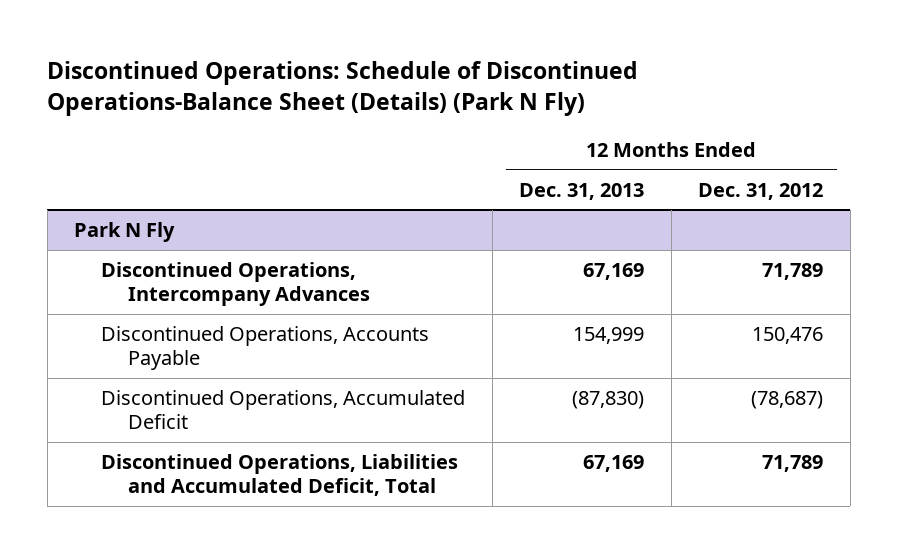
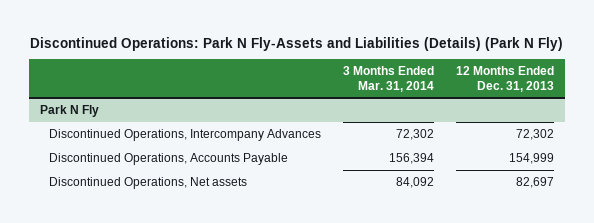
[47,60,639,116] Discontinued Operations: Schedule of Discontinued Operations-Balance Sheet (Details) (Park N Fly) -> [30,36,564,51] Discontinued Operations: Park N Fly-Assets and Liabilities (Details) (Park N Fly)
[698,182,824,200] Dec. 31, 2012 -> none
none -> [343,66,435,92] 3 Months Ended Mar. 31, 2014
[583,263,645,281] 67,169 -> [516,128,555,140] 72,302
[101,390,466,430] Discontinued Operations, Accumulated Deficit -> none
[101,454,459,497] Discontinued Operations, Liabilities and Accumulated Deficit, Total -> none
none -> [49,176,248,189] Discontinued Operations, Net assets

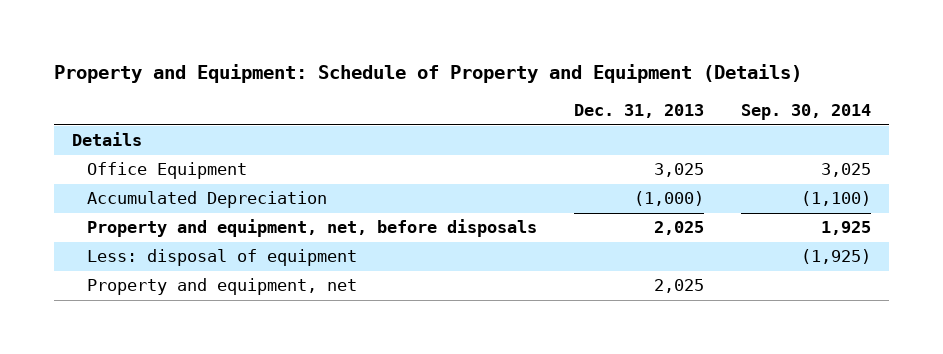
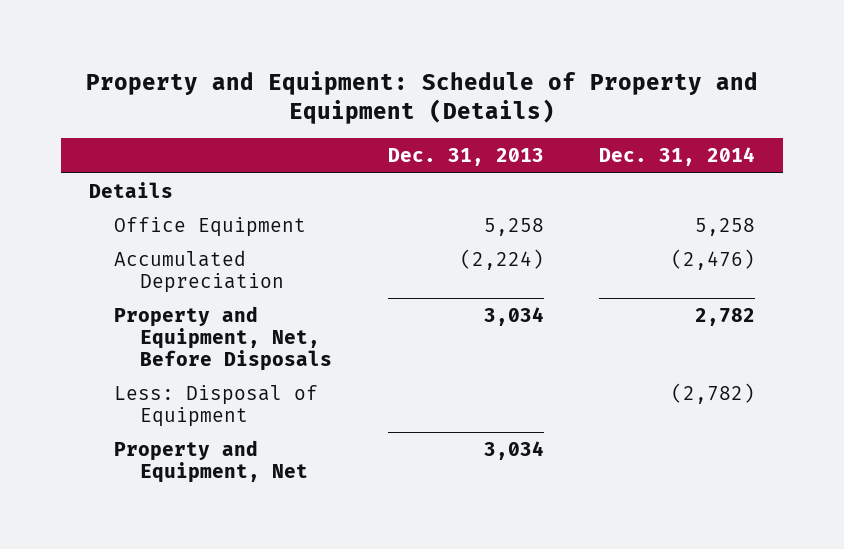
[740,104,871,121] Sep. 30, 2014 -> none
none -> [599,147,756,167] Dec. 31, 2014
[654,163,705,178] 3,025 -> [483,217,544,236] 5,258
[634,191,705,207] (1,000) -> [459,248,544,270] (2,224)
[87,219,538,238] Property and equipment, net, before disposals -> [114,305,332,371] Property and Equipment, Net, Before Disposals
[654,221,705,236] 2,025 -> [483,306,544,326] 3,034
[87,249,358,267] Less: disposal of equipment -> [114,384,319,427] Less: Disposal of Equipment
[87,278,358,296] Property and equipment, net -> [114,439,308,483] Property and Equipment, Net
[654,279,705,294] 2,025 -> [483,440,544,460] 3,034

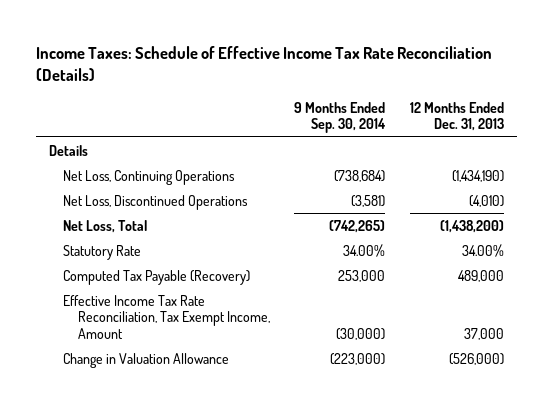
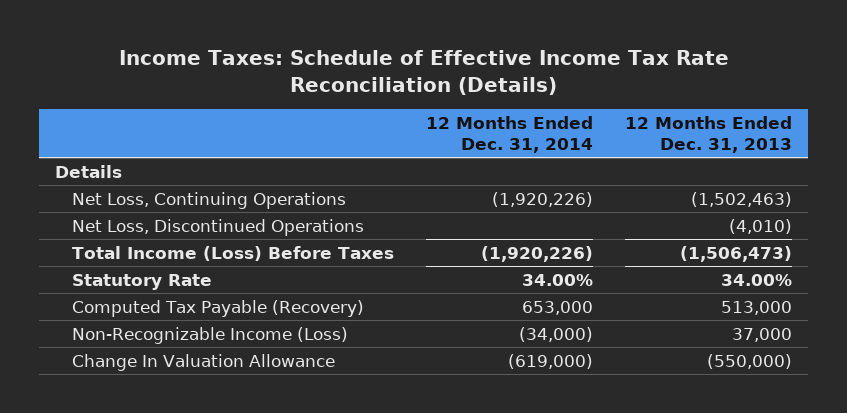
[294,101,387,134] 9 Months Ended Sep. 30, 2014 -> none
none -> [425,115,593,153] 12 Months Ended Dec. 31, 2014
[452,169,505,182] (1,434,190) -> [691,191,793,207] (1,502,463)
[63,219,148,233] Net Loss, Total -> none
none -> [71,245,394,261] Total Income (Loss) Before Taxes
[458,269,505,282] 489,000 -> [721,300,793,315] 513,000
[63,294,270,339] Effective Income Tax Rate Reconciliation, Tax Exempt Income, Amount -> [71,326,348,344] Non-Recognizable Income (Loss)
[63,352,230,368] Change in Valuation Allowance -> [71,353,335,371] Change In Valuation Allowance
[449,352,505,365] (526,000) -> [707,353,793,369] (550,000)

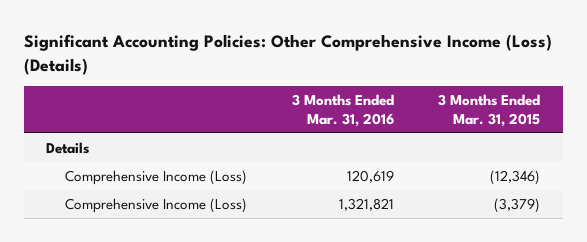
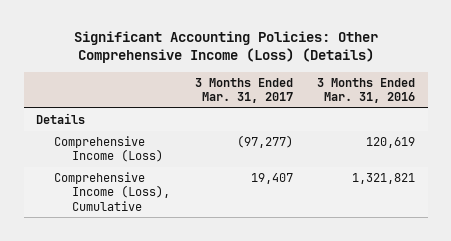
[438,93,541,127] 3 Months Ended Mar. 31, 2015 -> none
none -> [194,78,293,104] 3 Months Ended Mar. 31, 2017
[65,198,248,214] Comprehensive Income (Loss) -> [53,172,170,211] Comprehensive Income (Loss), Cumulative

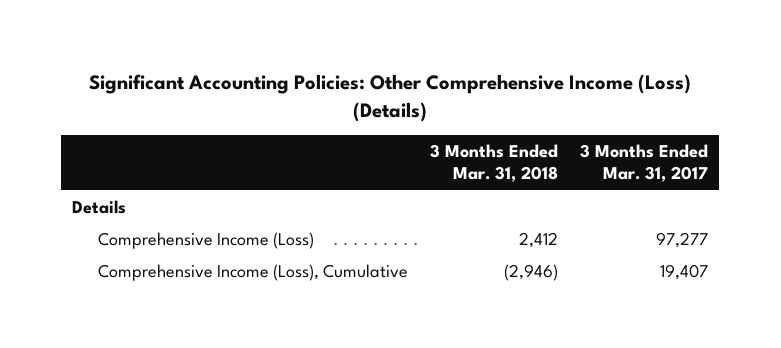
[317,78,416,104] 3 Months Ended Mar. 31, 2016 -> none
none -> [430,143,559,183] 3 Months Ended Mar. 31, 2018
[236,135,293,149] (97,277) -> [656,232,709,249] 97,277

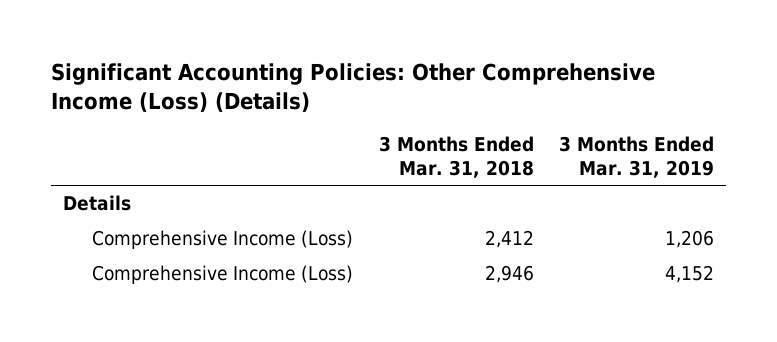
[580,143,709,183] 3 Months Ended Mar. 31, 2017 -> none
none -> [558,136,714,178] 3 Months Ended Mar. 31, 2019
[98,264,409,282] Comprehensive Income (Loss), Cumulative -> [92,265,354,285] Comprehensive Income (Loss)
[504,264,559,282] (2,946) -> [484,265,534,284] 2,946

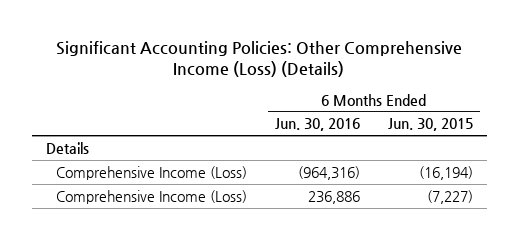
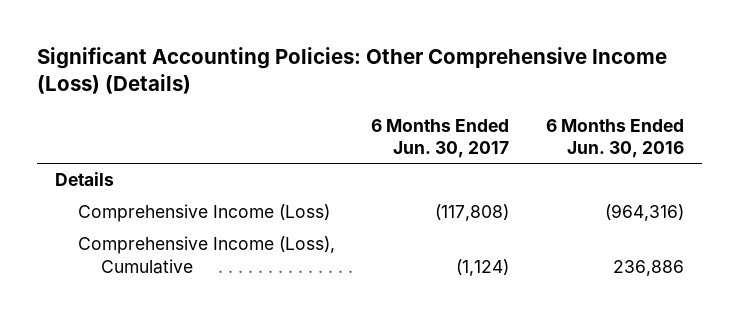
[387,118,473,132] Jun. 30, 2015 -> none
none -> [371,118,510,158] 6 Months Ended Jun. 30, 2017
[56,189,248,204] Comprehensive Income (Loss) -> [77,236,335,274] Comprehensive Income (Loss), Cumulative

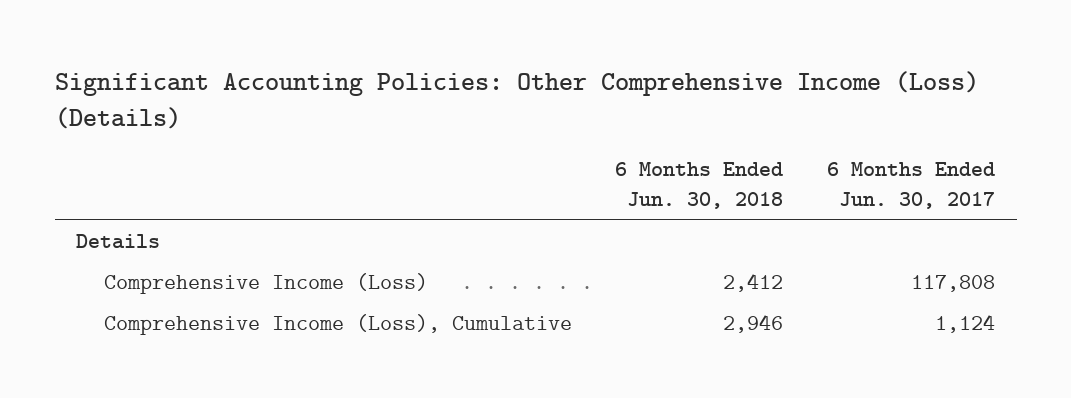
[545,118,684,158] 6 Months Ended Jun. 30, 2016 -> none
none -> [615,162,784,209] 6 Months Ended Jun. 30, 2018
[435,204,510,222] (117,808) -> [910,274,995,292] 117,808
[456,258,510,276] (1,124) -> [934,313,995,333] 1,124

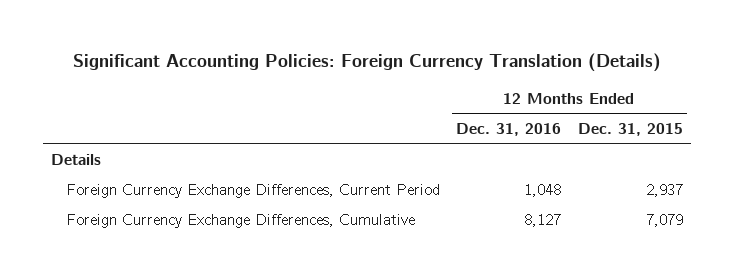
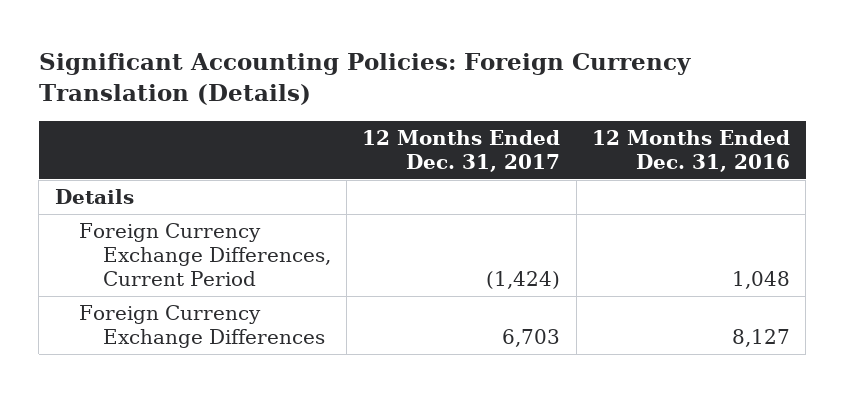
[577,122,683,136] Dec. 31, 2015 -> none
none -> [362,129,561,173] 12 Months Ended Dec. 31, 2017
[66,213,416,228] Foreign Currency Exchange Differences, Cumulative -> [78,305,325,349] Foreign Currency Exchange Differences

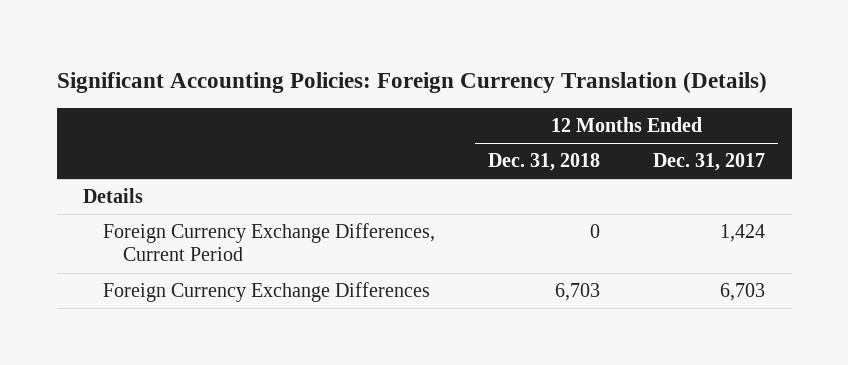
[592,129,791,173] 12 Months Ended Dec. 31, 2016 -> none
none -> [488,153,601,172] Dec. 31, 2018
[486,271,561,290] (1,424) -> [720,224,766,243] 1,424

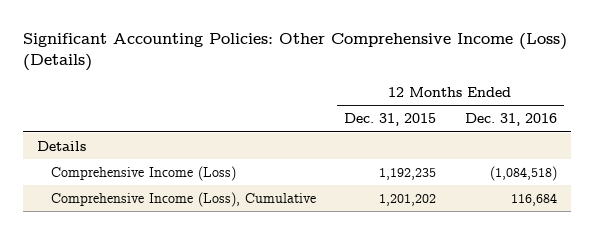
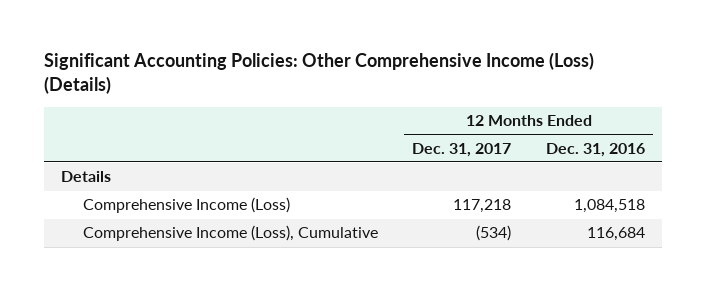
[344,113,437,127] Dec. 31, 2015 -> none
none -> [412,142,512,157] Dec. 31, 2017
[489,165,557,181] (1,084,518) -> [573,199,645,214] 1,084,518

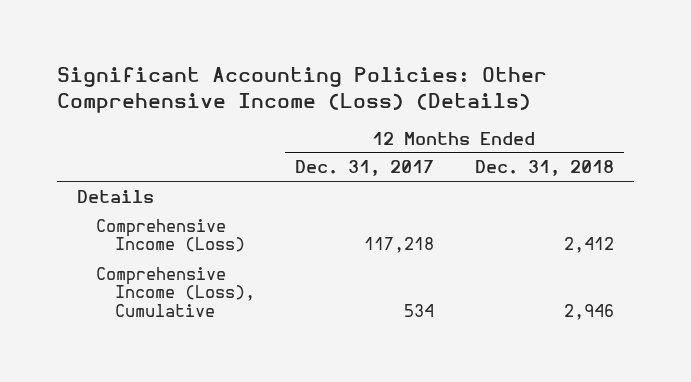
[545,142,645,157] Dec. 31, 2016 -> none
none -> [474,160,614,177] Dec. 31, 2018
[476,225,512,242] (534) -> [404,304,435,318] 534

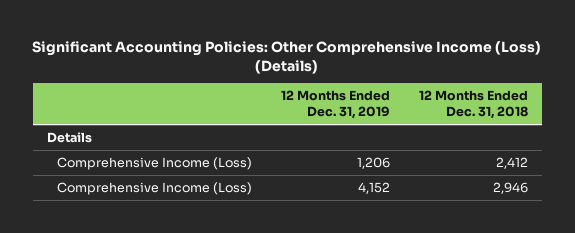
[295,160,435,177] Dec. 31, 2017 -> none
none -> [280,90,390,120] 12 Months Ended Dec. 31, 2019
[95,266,255,318] Comprehensive Income (Loss), Cumulative -> [57,182,253,196] Comprehensive Income (Loss)

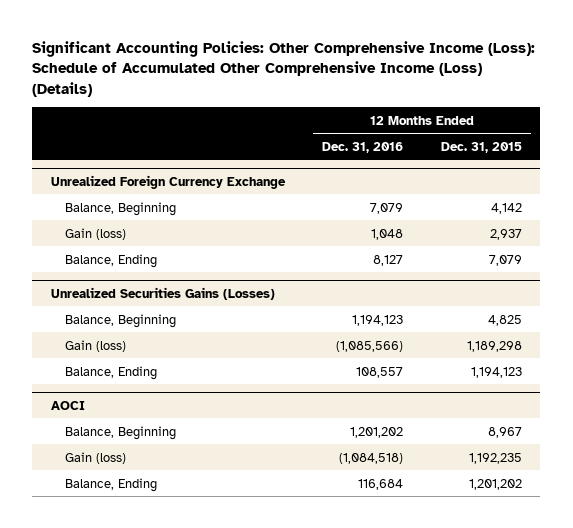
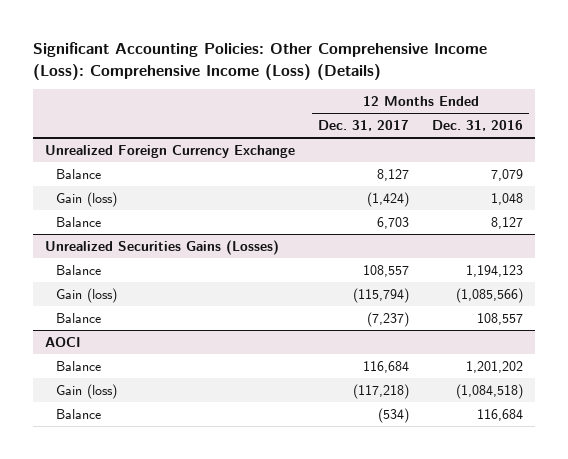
[32,40,536,97] Significant Accounting Policies: Other Comprehensive Income (Loss): Schedule of Accumulated Other Comprehensive Income (Loss) (Details) -> [33,42,488,80] Significant Accounting Policies: Other Comprehensive Income (Loss): Comprehensive Income (Loss) (Details)
[440,141,522,153] Dec. 31, 2015 -> none
none -> [317,120,409,132] Dec. 31, 2017
[65,201,177,216] Balance, Beginning -> [56,168,102,179] Balance
[65,253,158,268] Balance, Ending -> [56,216,102,227] Balance
[65,313,177,328] Balance, Beginning -> [56,264,102,275] Balance
[65,365,158,380] Balance, Ending -> [56,312,102,323] Balance
[65,425,177,440] Balance, Beginning -> [56,360,102,371] Balance
[65,477,158,492] Balance, Ending -> [56,408,102,419] Balance

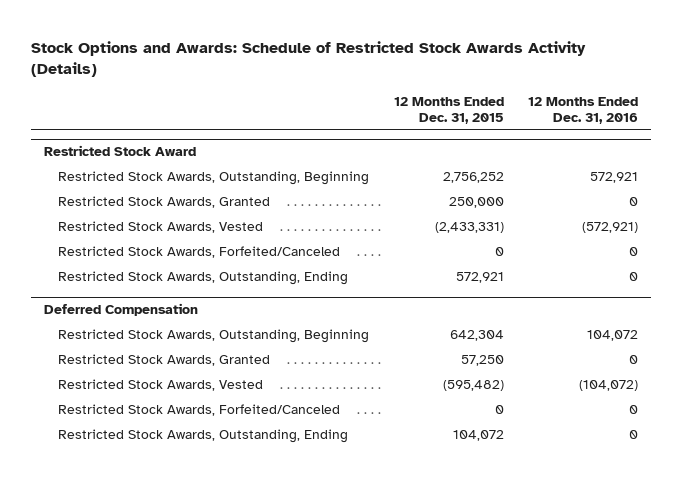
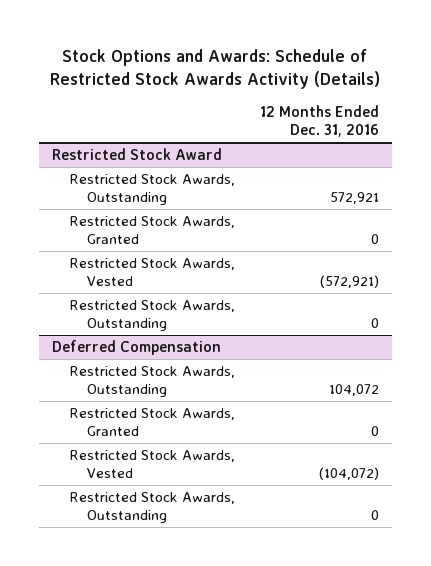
[393,96,504,124] 12 Months Ended Dec. 31, 2015 -> none
[58,171,370,186] Restricted Stock Awards, Outstanding, Beginning -> [69,173,236,206] Restricted Stock Awards, Outstanding
[58,246,341,259] Restricted Stock Awards, Forfeited/Canceled -> none
[58,271,349,286] Restricted Stock Awards, Outstanding, Ending -> [69,299,236,332] Restricted Stock Awards, Outstanding
[58,329,370,344] Restricted Stock Awards, Outstanding, Beginning -> [69,365,236,398] Restricted Stock Awards, Outstanding
[58,404,341,417] Restricted Stock Awards, Forfeited/Canceled -> none
[58,429,349,444] Restricted Stock Awards, Outstanding, Ending -> [69,491,236,524] Restricted Stock Awards, Outstanding

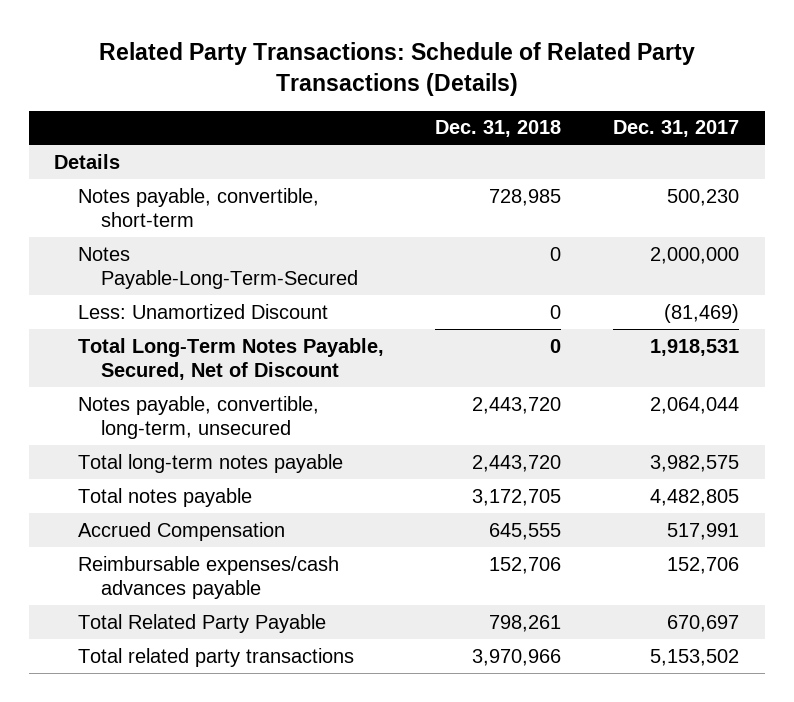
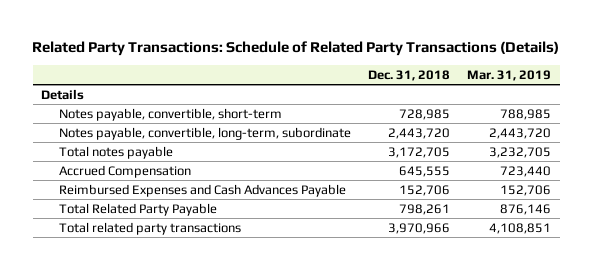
[613,120,740,138] Dec. 31, 2017 -> none
none -> [467,70,552,82] Mar. 31, 2019
[77,246,358,290] Notes Payable-Long-Term-Secured -> none
[77,303,328,319] Less: Unamortized Discount -> none
[77,337,384,381] Total Long-Term Notes Payable, Secured, Net of Discount -> none
[77,453,343,473] Total long-term notes payable -> none
[77,395,319,440] Notes payable, convertible, long-term, unsecured -> [58,126,351,140] Notes payable, convertible, long-term, subordinate
[77,555,339,600] Reimbursable expenses/cash advances payable -> [58,183,346,197] Reimbursed Expenses and Cash Advances Payable

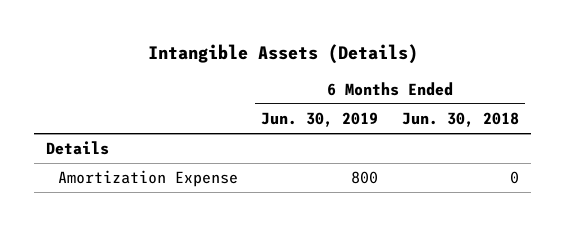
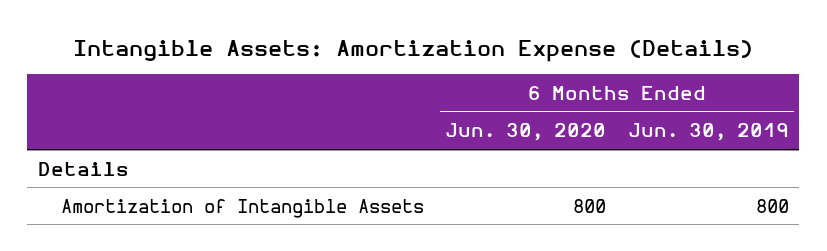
[147,43,418,64] Intangible Assets (Details) -> [73,39,754,62] Intangible Assets: Amortization Expense (Details)
[402,111,520,127] Jun. 30, 2018 -> none
none -> [445,123,607,142] Jun. 30, 2020
[57,170,238,188] Amortization Expense -> [60,198,424,218] Amortization of Intangible Assets

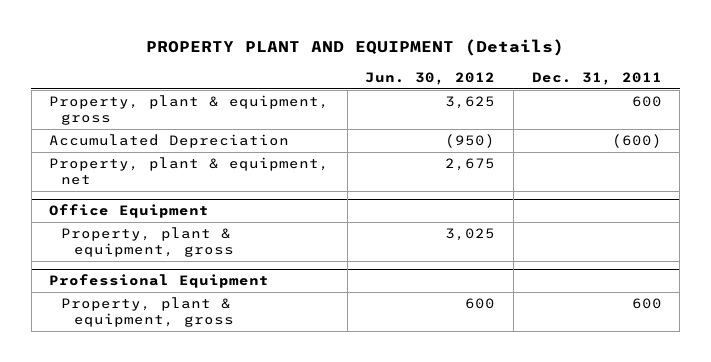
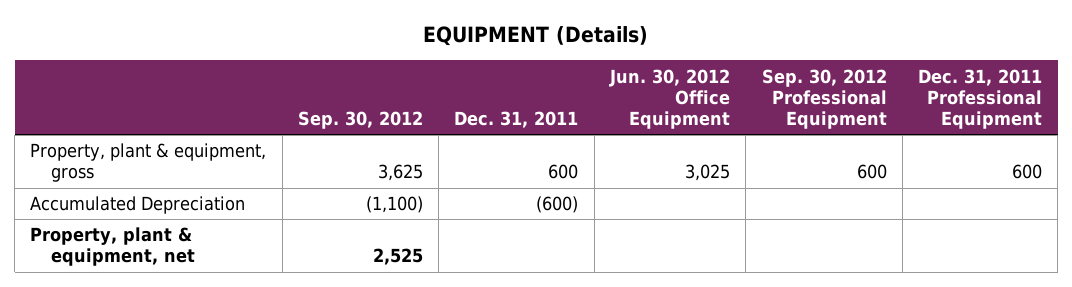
[146,39,565,57] PROPERTY PLANT AND EQUIPMENT (Details) -> [423,26,649,47] EQUIPMENT (Details)
[365,71,496,85] Jun. 30, 2012 -> none
none -> [297,111,423,130] Sep. 30, 2012
none -> [608,68,730,130] Jun. 30, 2012 Office Equipment
none -> [761,68,887,130] Sep. 30, 2012 Professional Equipment
none -> [918,68,1043,130] Dec. 31, 2011 Professional Equipment
[49,204,210,219] Office Equipment -> none
[61,227,234,258] Property, plant & equipment, gross -> none
[49,274,270,289] Professional Equipment -> none
[61,297,234,328] Property, plant & equipment, gross -> none

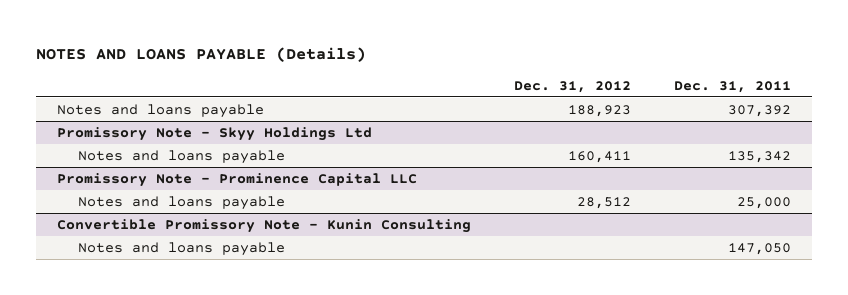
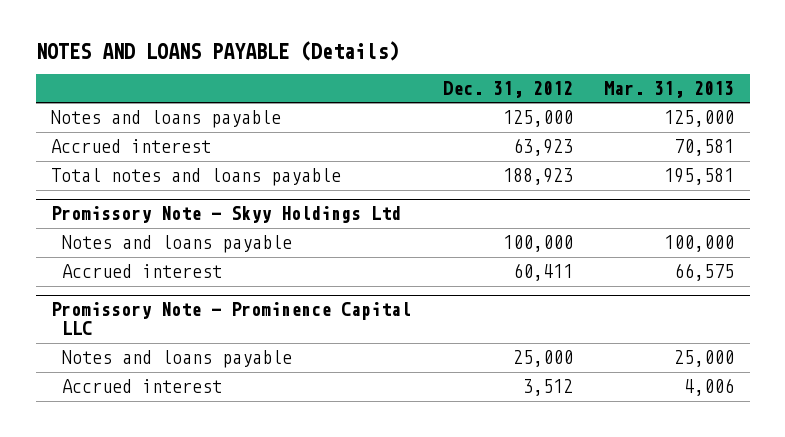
[673,80,791,93] Dec. 31, 2011 -> none
none -> [604,80,735,98] Mar. 31, 2013
[568,104,632,117] 188,923 -> [502,110,573,128] 125,000
none -> [51,139,212,154] Accrued interest
none -> [51,168,342,187] Total notes and loans payable
[568,150,632,163] 160,411 -> [502,235,573,253] 100,000
none -> [62,264,223,279] Accrued interest
[57,218,472,233] Convertible Promissory Note - Kunin Consulting -> none
[77,241,285,256] Notes and loans payable -> none
[577,196,632,209] 28,512 -> [512,350,573,368] 25,000
none -> [62,379,223,394] Accrued interest

